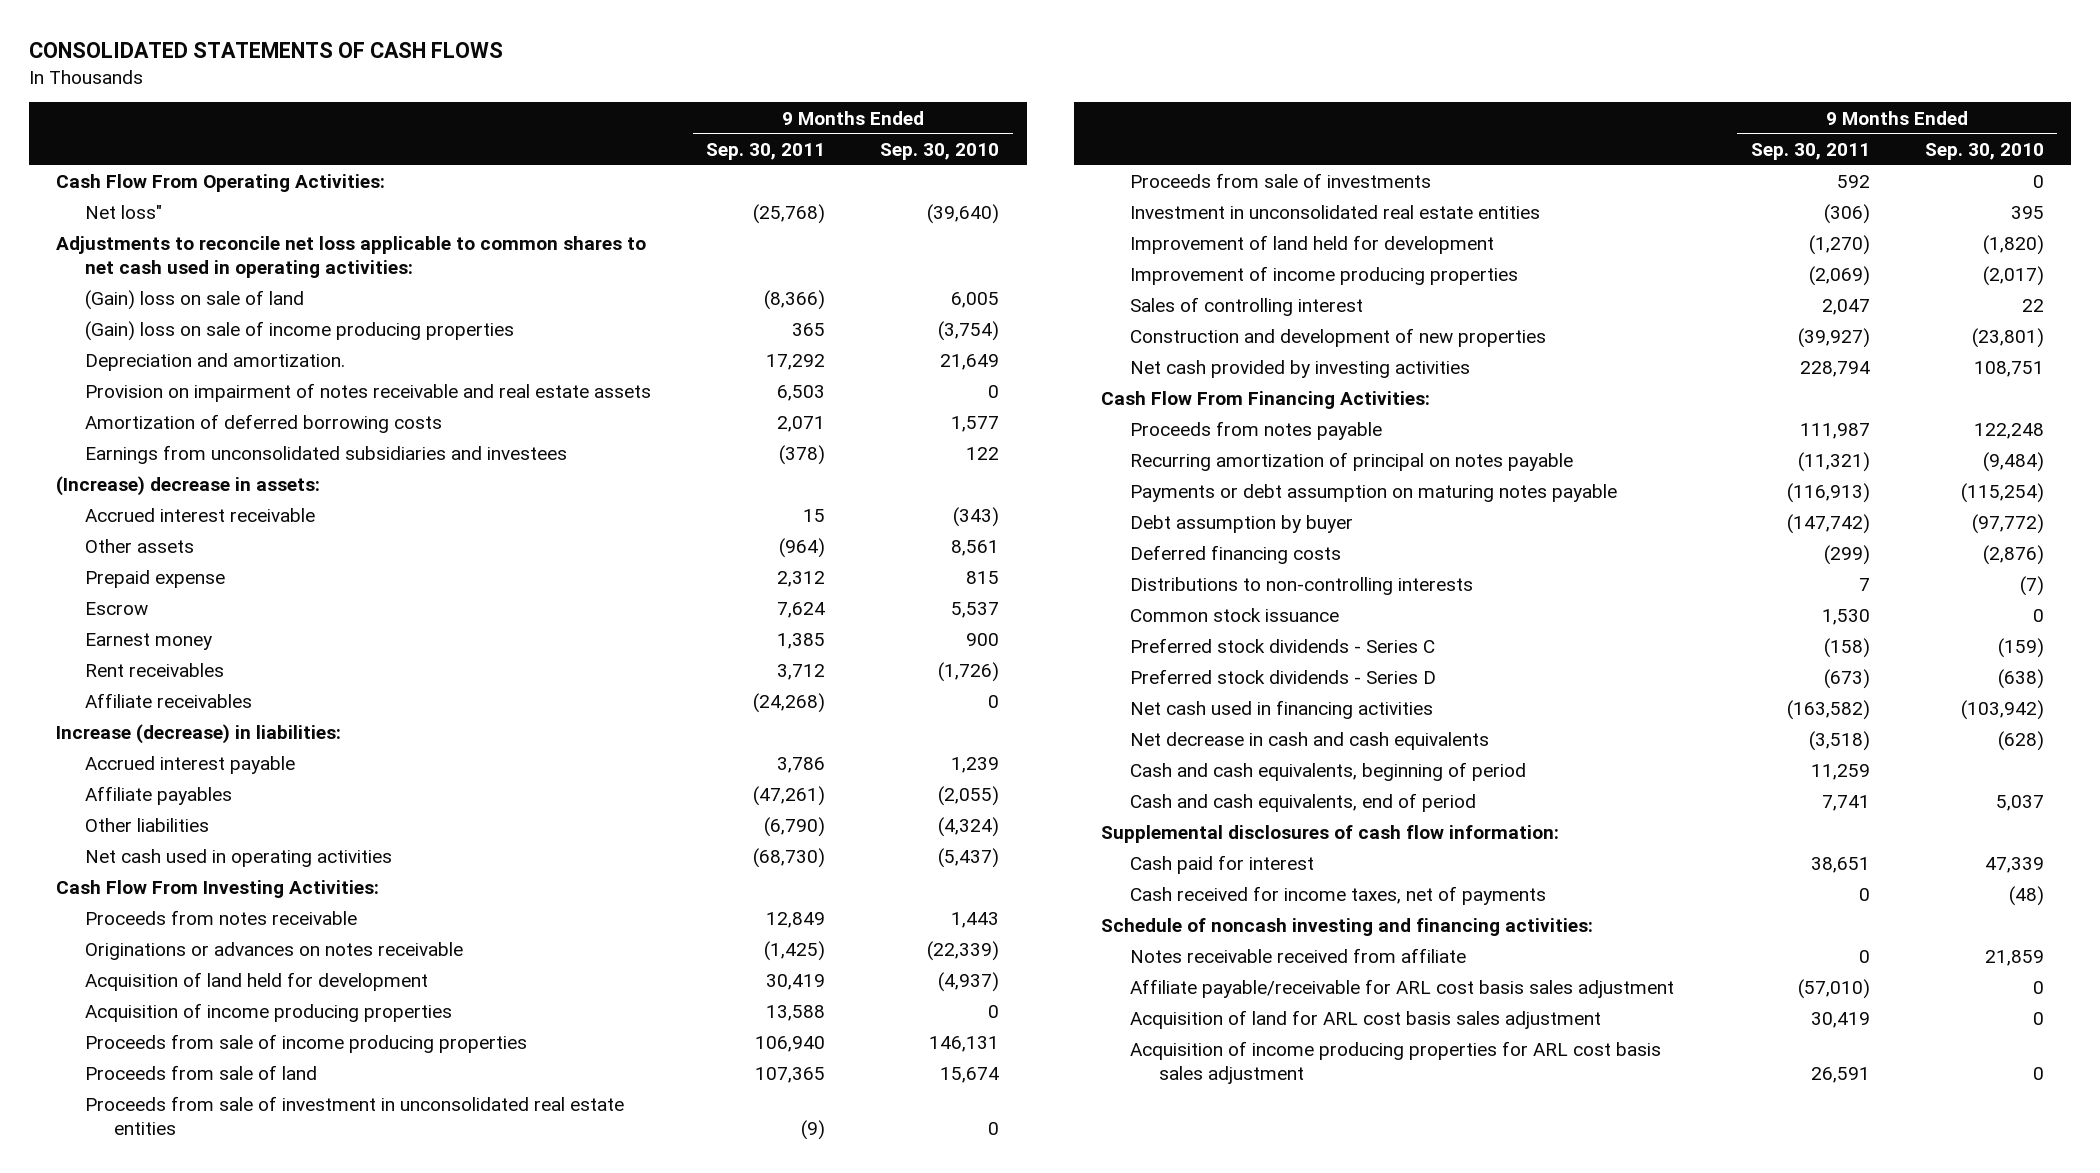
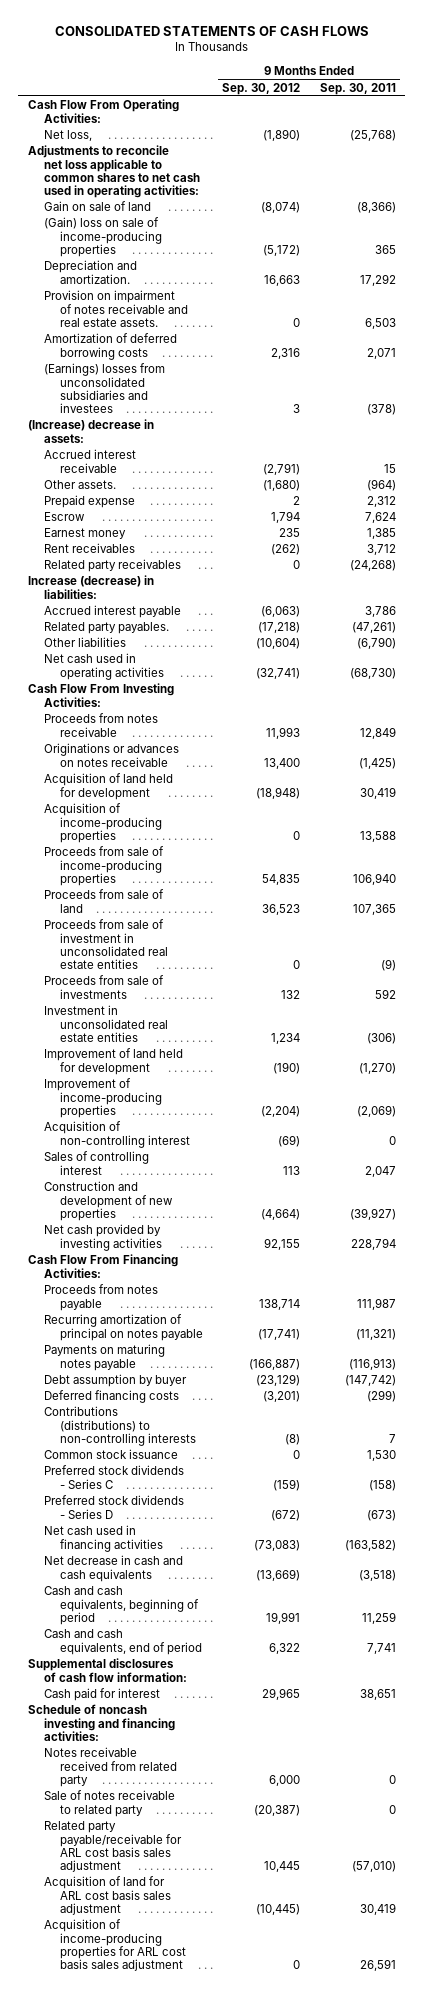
[880,142,1000,160] Sep. 30, 2010 -> none
none -> [222,82,301,95] Sep. 30, 2012
[85,205,163,220] Net loss" -> [43,130,92,142] Net loss,
[85,290,305,311] (Gain) loss on sale of land -> [43,201,151,212] Gain on sale of land
[85,321,515,342] (Gain) loss on sale of income producing properties -> [43,217,163,257] (Gain) loss on sale of income-producing properties
[85,383,652,403] Provision on impairment of notes receivable and real estate assets -> [43,290,189,327] Provision on impairment of notes receivable and real estate assets.
[85,445,568,465] Earnings from unconsolidated subsidiaries and investees -> [43,363,165,413] (Earnings) losses from unconsolidated subsidiaries and investees
[85,539,195,554] Other assets -> [43,480,116,490] Other assets.
[85,693,253,709] Affiliate receivables -> [43,559,181,573] Related party receivables
[85,786,233,806] Affiliate payables -> [43,622,169,635] Related party payables.
[85,1003,453,1023] Acquisition of income producing properties -> [43,803,163,843] Acquisition of income-producing properties
[85,1034,528,1054] Proceeds from sale of income producing properties -> [43,846,164,886] Proceeds from sale of income-producing properties
[1129,266,1518,286] Improvement of income producing properties -> [43,1078,163,1118] Improvement of income-producing properties
none -> [43,1121,191,1148] Acquisition of non-controlling interest
[1129,484,1617,503] Payments or debt assumption on maturing notes payable -> [43,1344,165,1371] Payments on maturing notes payable
[1129,577,1473,596] Distributions to non-controlling interests -> [43,1406,197,1446] Contributions (distributions) to non-controlling interests
[1129,886,1546,906] Cash received for income taxes, net of payments -> none
[1129,948,1466,964] Notes receivable received from affiliate -> [43,1747,178,1787] Notes receivable received from related party
none -> [43,1790,175,1817] Sale of notes receivable to related party
[1129,979,1674,999] Affiliate payable/receivable for ARL cost basis sales adjustment -> [43,1821,183,1872] Related party payable/receivable for ARL cost basis sales adjustment
[1129,1041,1661,1084] Acquisition of income producing properties for ARL cost basis sales adjustment -> [43,1919,187,1971] Acquisition of income-producing properties for ARL cost basis sales adjustment

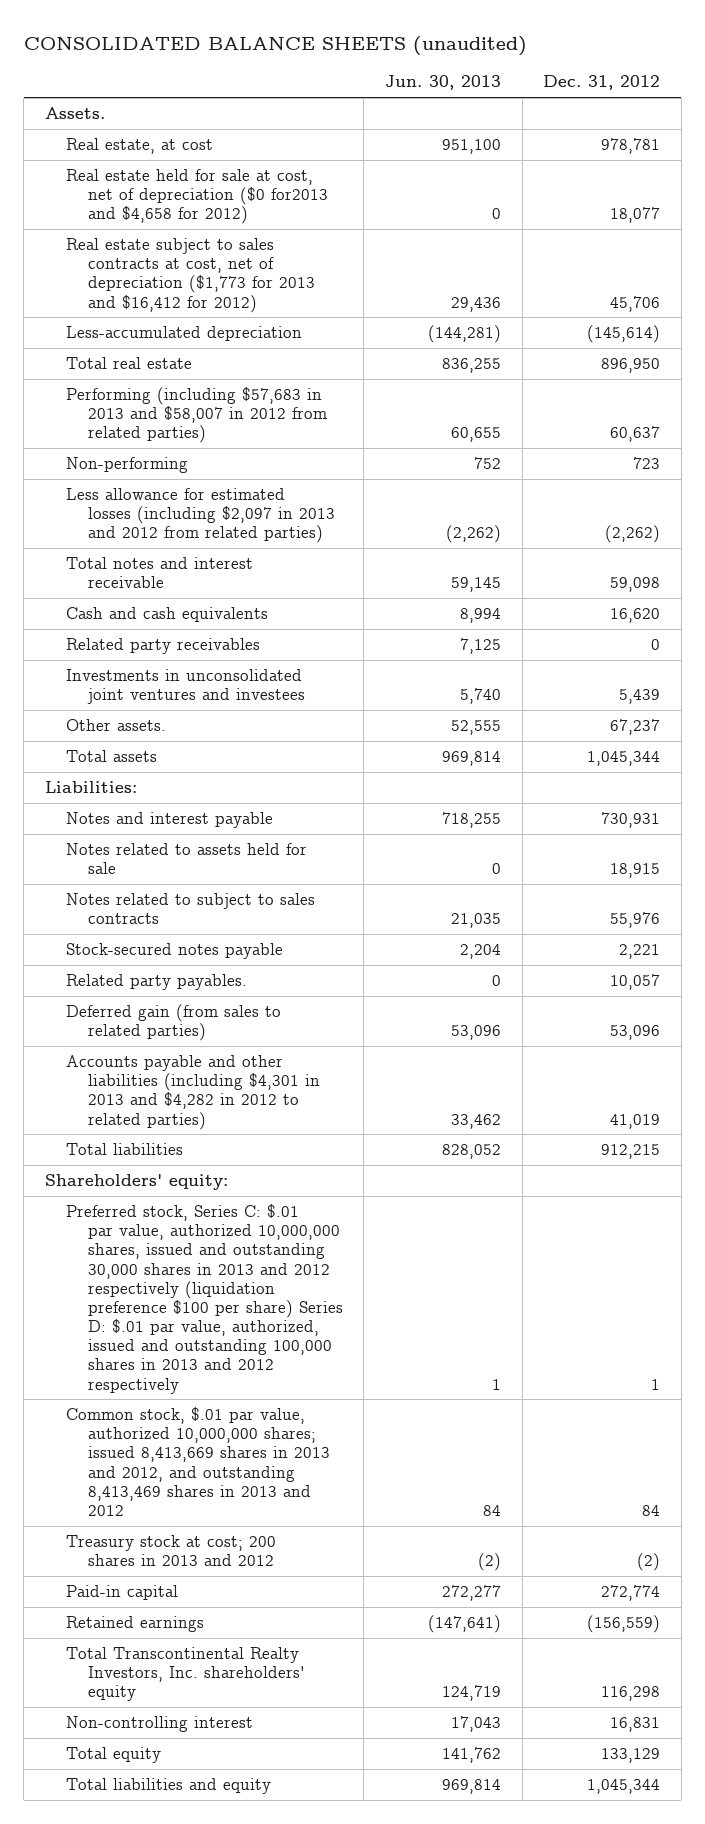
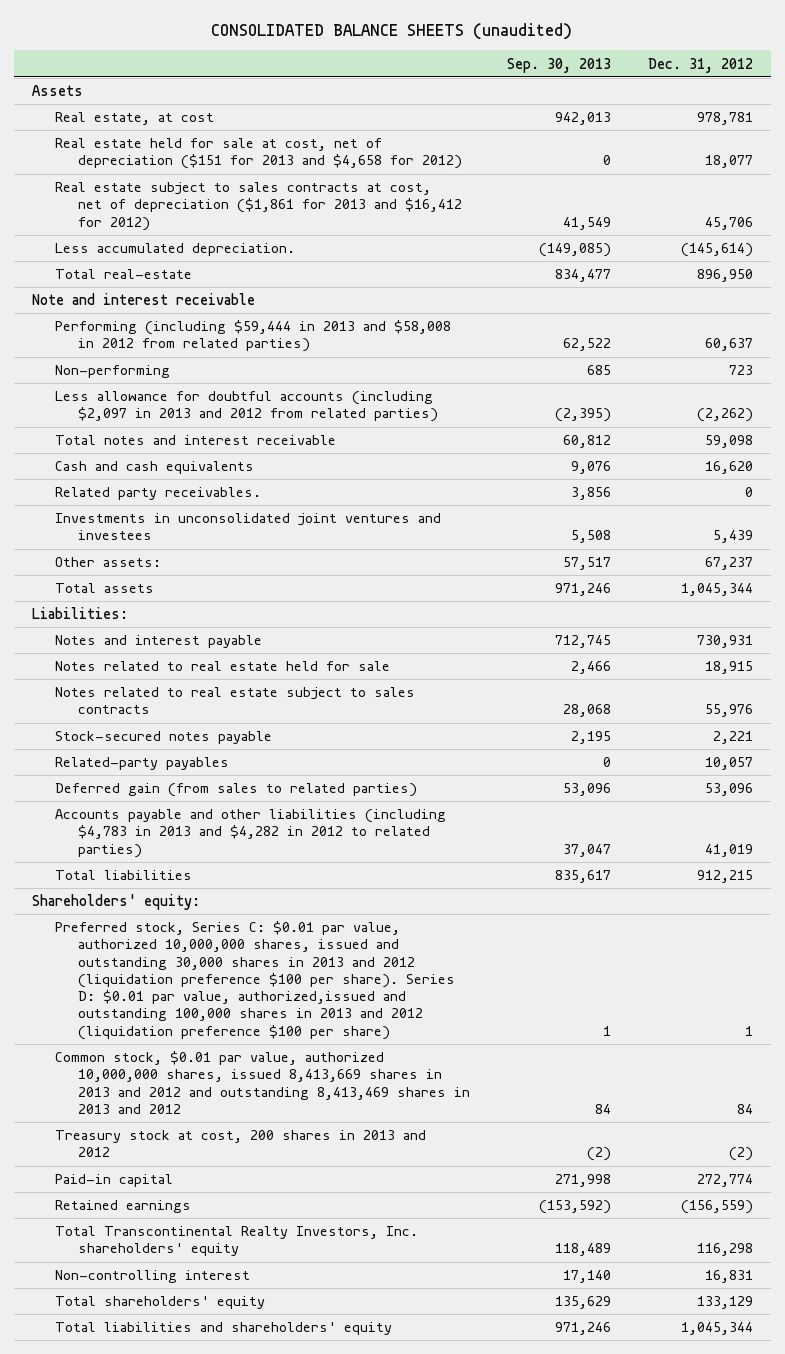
[384,75,501,91] Jun. 30, 2013 -> none
none -> [506,57,611,73] Sep. 30, 2013
[45,107,106,120] Assets. -> [32,85,84,97] Assets
[66,169,328,225] Real estate held for sale at cost, net of depreciation ($0 for2013 and $4,658 for 2012) -> [54,138,462,170] Real estate held for sale at cost, net of depreciation ($151 for 2013 and $4,658 for 2012)
[66,238,315,313] Real estate subject to sales contracts at cost, net of depreciation ($1,773 for 2013 and $16,412 for 2012) -> [54,182,462,231] Real estate subject to sales contracts at cost, net of depreciation ($1,861 for 2013 and $16,412 for 2012)
[66,326,303,342] Less-accumulated depreciation -> [54,243,295,257] Less accumulated depreciation.
[66,357,193,370] Total real estate -> [54,269,192,280] Total real-estate
none -> [32,293,256,306] Note and interest receivable
[66,387,327,444] Performing (including $57,683 in 2013 and $58,007 in 2012 from related parties) -> [54,320,451,353] Performing (including $59,444 in 2013 and $58,008 in 2012 from related parties)
[66,488,335,544] Less allowance for estimated losses (including $2,097 in 2013 and 2012 from related parties) -> [54,391,438,423] Less allowance for doubtful accounts (including $2,097 in 2013 and 2012 from related parties)
[66,638,261,655] Related party receivables -> [54,487,261,501] Related party receivables.
[66,719,167,732] Other assets. -> [54,557,161,568] Other assets:
[66,843,308,875] Notes related to assets held for sale -> [54,661,390,672] Notes related to real estate held for sale
[66,893,316,925] Notes related to subject to sales contracts -> [54,687,415,715] Notes related to real estate subject to sales contracts
[66,974,248,991] Related party payables. -> [54,757,229,771] Related-party payables
[66,1055,320,1130] Accounts payable and other liabilities (including $4,301 in 2013 and $4,282 in 2012 to related parties) -> [54,809,446,858] Accounts payable and other liabilities (including $4,783 in 2013 and $4,282 in 2012 to related parties)
[66,1204,343,1394] Preferred stock, Series C: $.01 par value, authorized 10,000,000 shares, issued and outstanding 30,000 shares in 2013 and 2012 respectively (liquidation preference $100 per share) Series D: $.01 par value, authorized, issued and outstanding 100,000 shares in 2013 and 2012 respectively -> [54,921,455,1040] Preferred stock, Series C: $0.01 par value, authorized 10,000,000 shares, issued and outstanding 30,000 shares in 2013 and 2012 (liquidation preference $100 per share). Series D: $0.01 par value, authorized,issued and outstanding 100,000 shares in 2013 and 2012 (liquidation preference $100 per share)
[66,1407,330,1516] Common stock, $.01 par value, authorized 10,000,000 shares; issued 8,413,669 shares in 2013 and 2012, and outstanding 8,413,469 shares in 2013 and 2012 -> [54,1051,470,1114] Common stock, $0.01 par value, authorized 10,000,000 shares, issued 8,413,669 shares in 2013 and 2012 and outstanding 8,413,469 shares in 2013 and 2012
[66,1535,277,1567] Treasury stock at cost; 200 shares in 2013 and 2012 -> [54,1130,426,1158] Treasury stock at cost, 200 shares in 2013 and 2012
[66,1747,162,1764] Total equity -> [54,1296,265,1310] Total shareholders' equity
[66,1778,272,1795] Total liabilities and equity -> [54,1322,392,1336] Total liabilities and shareholders' equity

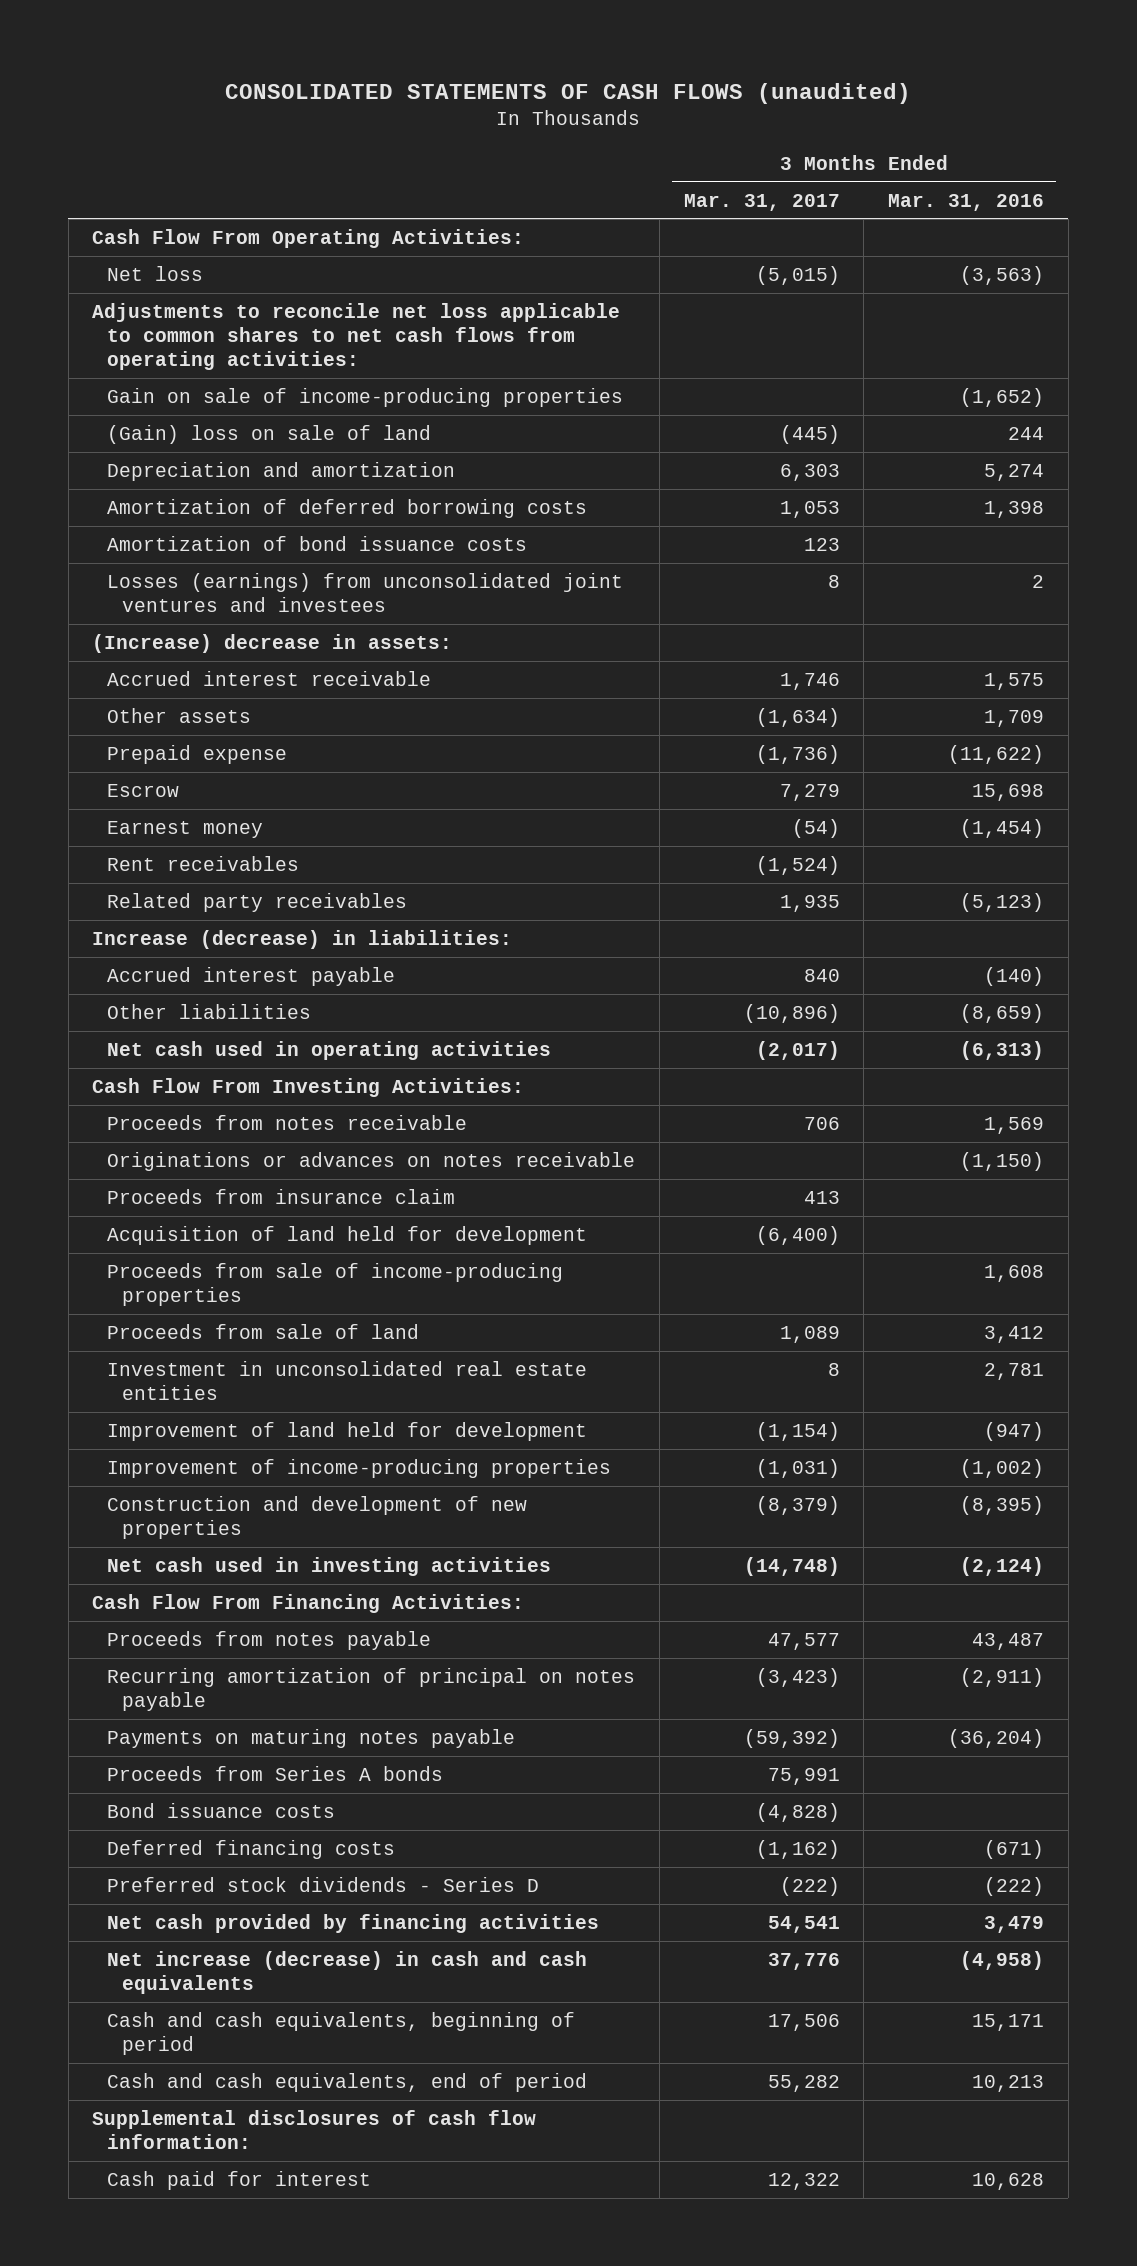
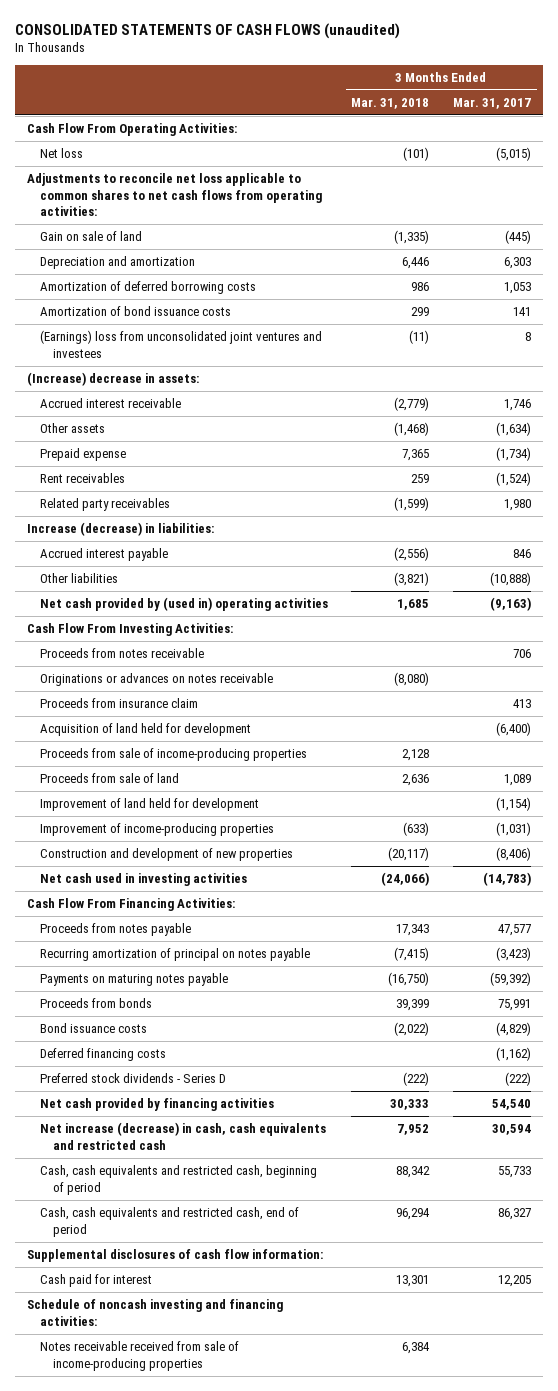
[888,193,1045,211] Mar. 31, 2016 -> none
none -> [351,97,430,109] Mar. 31, 2018
[107,387,624,407] Gain on sale of income-producing properties -> none
[107,424,432,444] (Gain) loss on sale of land -> [39,231,142,242] Gain on sale of land
[803,537,840,551] 123 -> [513,307,532,317] 141
[107,572,624,612] Losses (earnings) from unconsolidated joint ventures and investees -> [39,330,322,358] (Earnings) loss from unconsolidated joint ventures and investees
[107,783,180,797] Escrow -> none
[107,820,264,838] Earnest money -> none
[755,744,840,764] (1,736) -> [496,447,532,462] (1,734)
[779,894,840,912] 1,935 -> [504,499,532,512] 1,980
[803,968,840,982] 840 -> [513,549,532,559] 846
[743,1003,840,1023] (10,896) -> [490,572,532,587] (10,888)
[107,1040,552,1060] Net cash used in operating activities -> [39,597,328,612] Net cash provided by (used in) operating activities
[755,1040,840,1060] (2,017) -> [490,597,532,612] (9,163)
[107,1360,588,1400] Investment in unconsolidated real estate entities -> none
[755,1495,840,1515] (8,379) -> [496,847,532,862] (8,406)
[743,1556,840,1576] (14,748) -> [483,872,532,887] (14,783)
[107,1765,444,1781] Proceeds from Series A bonds -> [39,998,152,1009] Proceeds from bonds
[755,1802,840,1822] (4,828) -> [496,1022,532,1037] (4,829)
[767,1915,840,1933] 54,541 -> [492,1099,532,1111] 54,540
[107,1950,588,1994] Net increase (decrease) in cash and cash equivalents -> [39,1122,326,1150] Net increase (decrease) in cash, cash equivalents and restricted cash
[767,1952,840,1970] 37,776 -> [492,1124,532,1136] 30,594
[107,2011,576,2055] Cash and cash equivalents, beginning of period -> [39,1165,317,1195] Cash, cash equivalents and restricted cash, beginning of period
[767,2013,840,2031] 17,506 -> [498,1166,532,1179] 55,733
[107,2072,588,2092] Cash and cash equivalents, end of period -> [39,1207,299,1237] Cash, cash equivalents and restricted cash, end of period
[767,2074,840,2092] 55,282 -> [498,1208,532,1221] 86,327
[767,2172,840,2190] 12,322 -> [498,1275,532,1288] 12,205
none -> [26,1299,283,1326] Schedule of noncash investing and financing activities:
none -> [39,1341,239,1371] Notes receivable received from sale of income-producing properties

